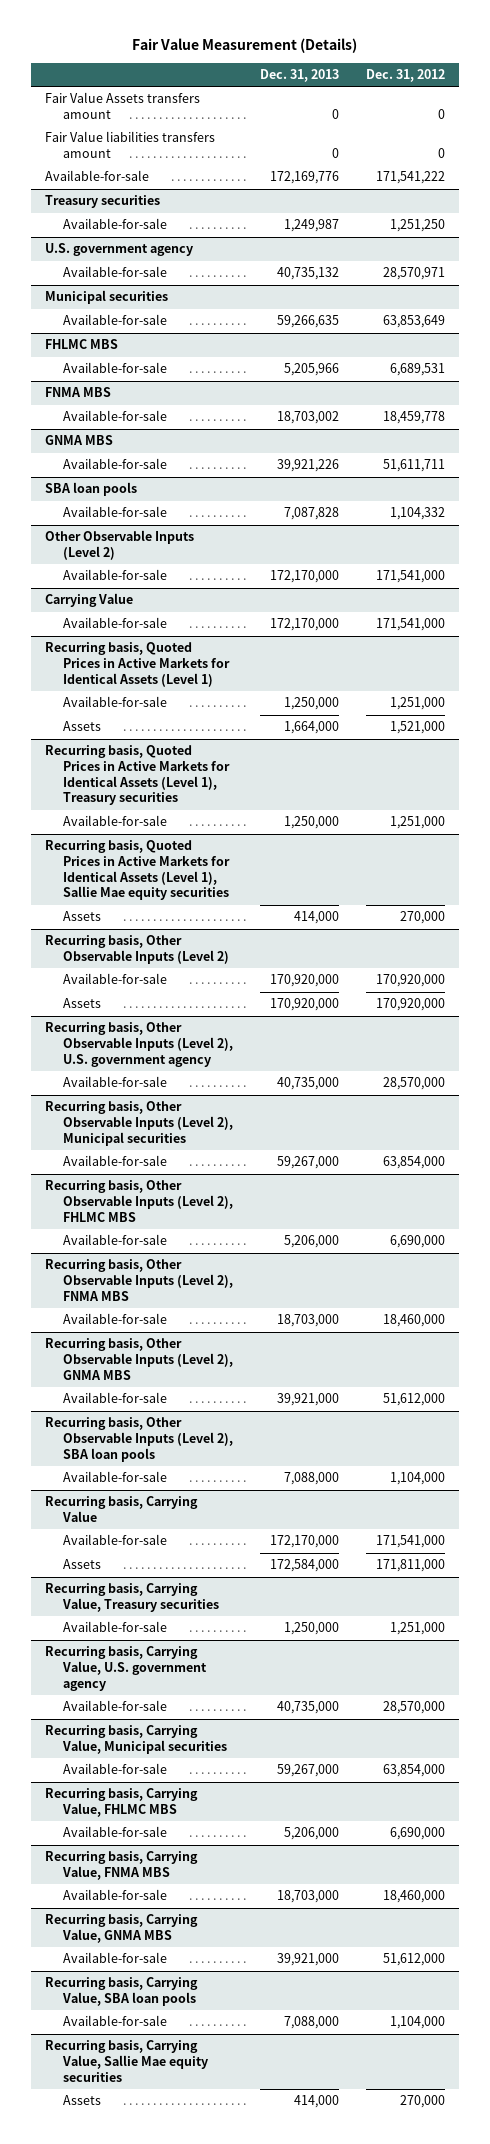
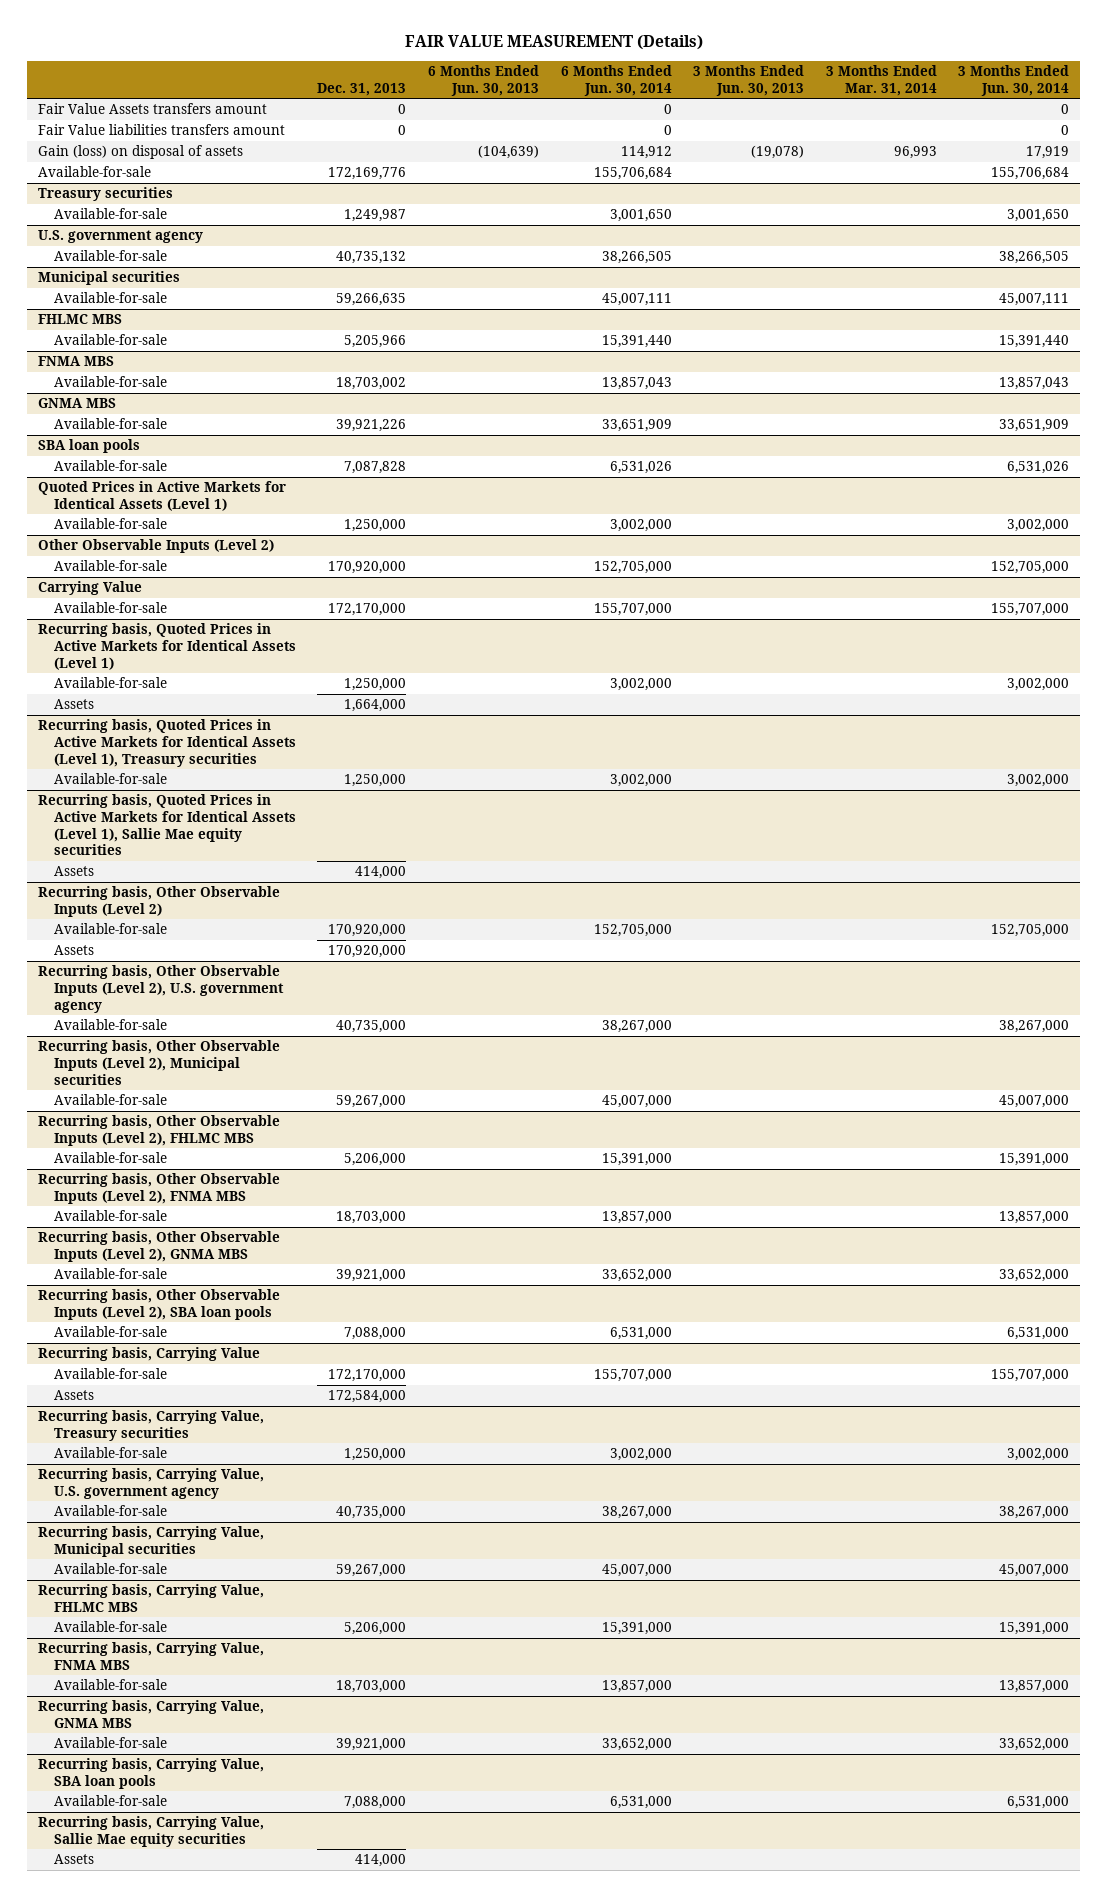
[131,38,357,54] Fair Value Measurement (Details) -> [404,35,703,51] FAIR VALUE MEASUREMENT (Details)
[365,69,445,83] Dec. 31, 2012 -> none
none -> [428,64,540,96] 6 Months Ended Jun. 30, 2013
none -> [560,64,672,96] 6 Months Ended Jun. 30, 2014
none -> [693,64,805,96] 3 Months Ended Jun. 30, 2013
none -> [825,64,937,96] 3 Months Ended Mar. 31, 2014
none -> [958,64,1070,96] 3 Months Ended Jun. 30, 2014
none -> [37,145,243,160] Gain (loss) on disposal of assets
none -> [37,481,286,511] Quoted Prices in Active Markets for Identical Assets (Level 1)
none -> [53,518,167,530] Available-for-sale
[269,570,339,584] 172,170,000 -> [328,561,407,575] 170,920,000

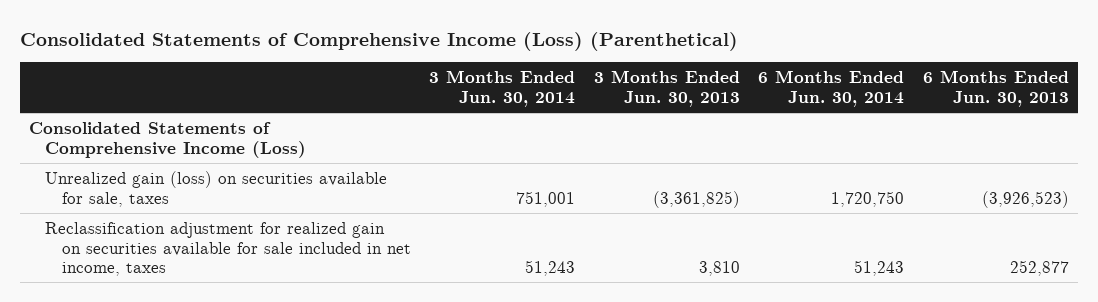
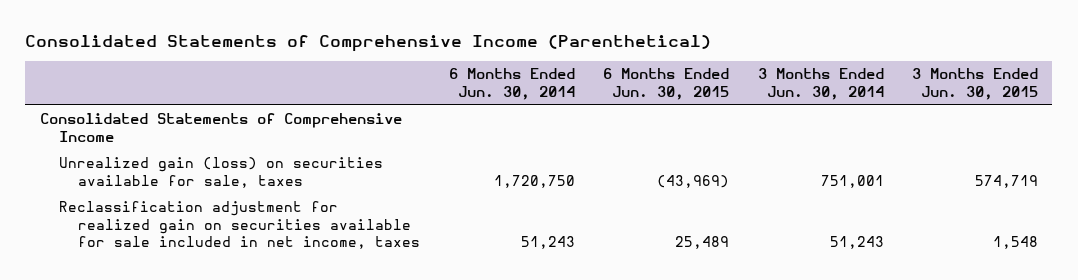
[19,31,738,51] Consolidated Statements of Comprehensive Income (Loss) (Parenthetical) -> [25,34,712,52] Consolidated Statements of Comprehensive Income (Parenthetical)
[593,70,740,108] 3 Months Ended Jun. 30, 2013 -> none
[922,70,1069,108] 6 Months Ended Jun. 30, 2013 -> none
none -> [603,68,730,100] 6 Months Ended Jun. 30, 2015
none -> [912,68,1039,100] 3 Months Ended Jun. 30, 2015
[29,121,307,158] Consolidated Statements of Comprehensive Income (Loss) -> [39,113,402,142] Consolidated Statements of Comprehensive Income

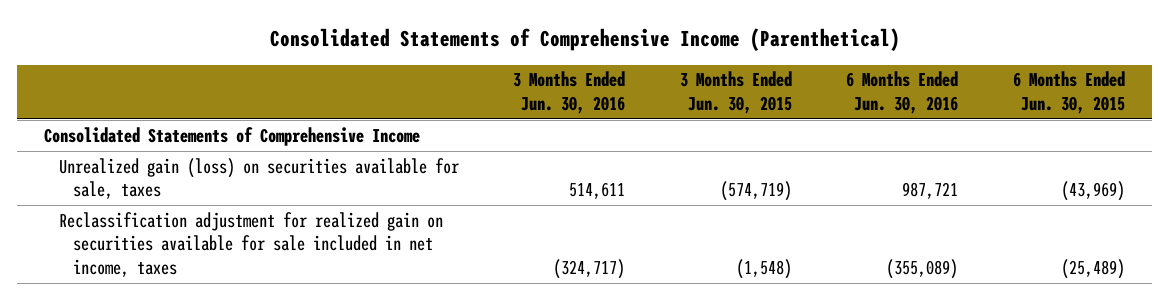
[448,68,575,100] 6 Months Ended Jun. 30, 2014 -> none
[757,68,884,100] 3 Months Ended Jun. 30, 2014 -> none
none -> [513,71,626,114] 3 Months Ended Jun. 30, 2016
none -> [846,71,959,114] 6 Months Ended Jun. 30, 2016
[975,174,1039,188] 574,719 -> [719,181,792,202] (574,719)
[675,236,730,250] 25,489 -> [1061,258,1126,279] (25,489)
[993,236,1039,250] 1,548 -> [735,258,792,279] (1,548)

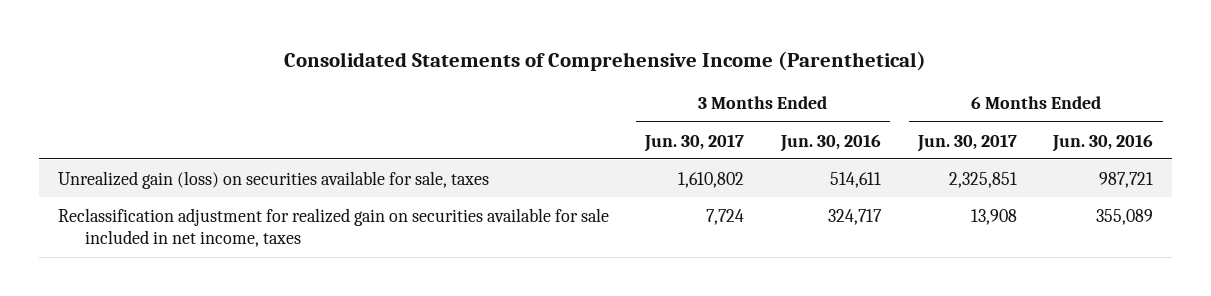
[679,71,792,114] 3 Months Ended Jun. 30, 2015 -> none
[1013,71,1126,114] 6 Months Ended Jun. 30, 2015 -> none
none -> [644,133,745,152] Jun. 30, 2017
none -> [916,133,1017,152] Jun. 30, 2017
[44,126,421,146] Consolidated Statements of Comprehensive Income -> none
[553,258,626,279] (324,717) -> [827,208,882,225] 324,717
[886,258,959,279] (355,089) -> [1096,208,1154,225] 355,089

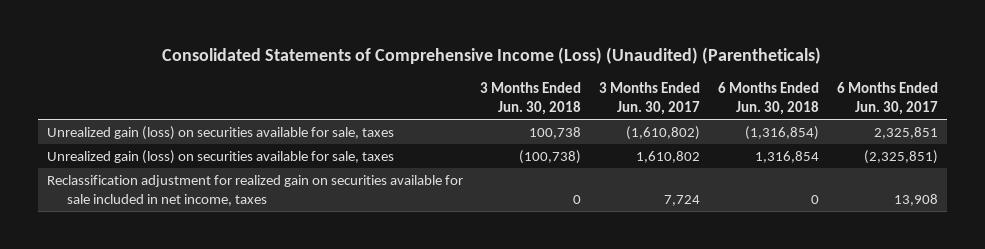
[284,50,927,71] Consolidated Statements of Comprehensive Income (Parenthetical) -> [162,47,822,65] Consolidated Statements of Comprehensive Income (Loss) (Unaudited) (Parentheticals)
[779,133,881,152] Jun. 30, 2016 -> none
[1052,133,1154,152] Jun. 30, 2016 -> none
none -> [480,82,582,116] 3 Months Ended Jun. 30, 2018
none -> [718,82,820,116] 6 Months Ended Jun. 30, 2018
[678,171,745,188] 1,610,802 -> [626,126,701,141] (1,610,802)
none -> [46,150,394,165] Unrealized gain (loss) on securities available for sale, taxes

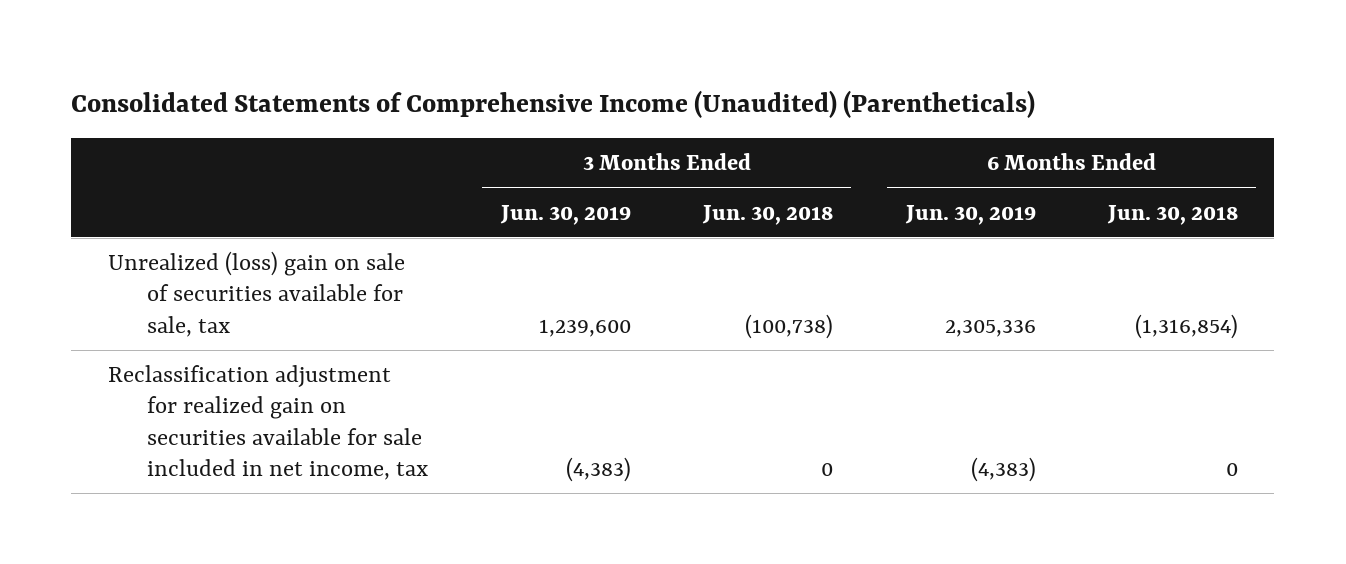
[162,47,822,65] Consolidated Statements of Comprehensive Income (Loss) (Unaudited) (Parentheticals) -> [71,90,1036,119] Consolidated Statements of Comprehensive Income (Unaudited) (Parentheticals)
[599,82,701,116] 3 Months Ended Jun. 30, 2017 -> none
[837,82,939,116] 6 Months Ended Jun. 30, 2017 -> none
none -> [499,204,631,225] Jun. 30, 2019
none -> [904,204,1036,225] Jun. 30, 2019
[46,150,394,165] Unrealized gain (loss) on securities available for sale, taxes -> none
[46,126,394,141] Unrealized gain (loss) on securities available for sale, taxes -> [107,251,405,337] Unrealized (loss) gain on sale of securities available for sale, tax
[529,127,582,140] 100,738 -> [745,313,834,339] (100,738)
[46,175,463,206] Reclassification adjustment for realized gain on securities available for sale included in net income, taxes -> [107,365,429,481] Reclassification adjustment for realized gain on securities available for sale included in net income, tax

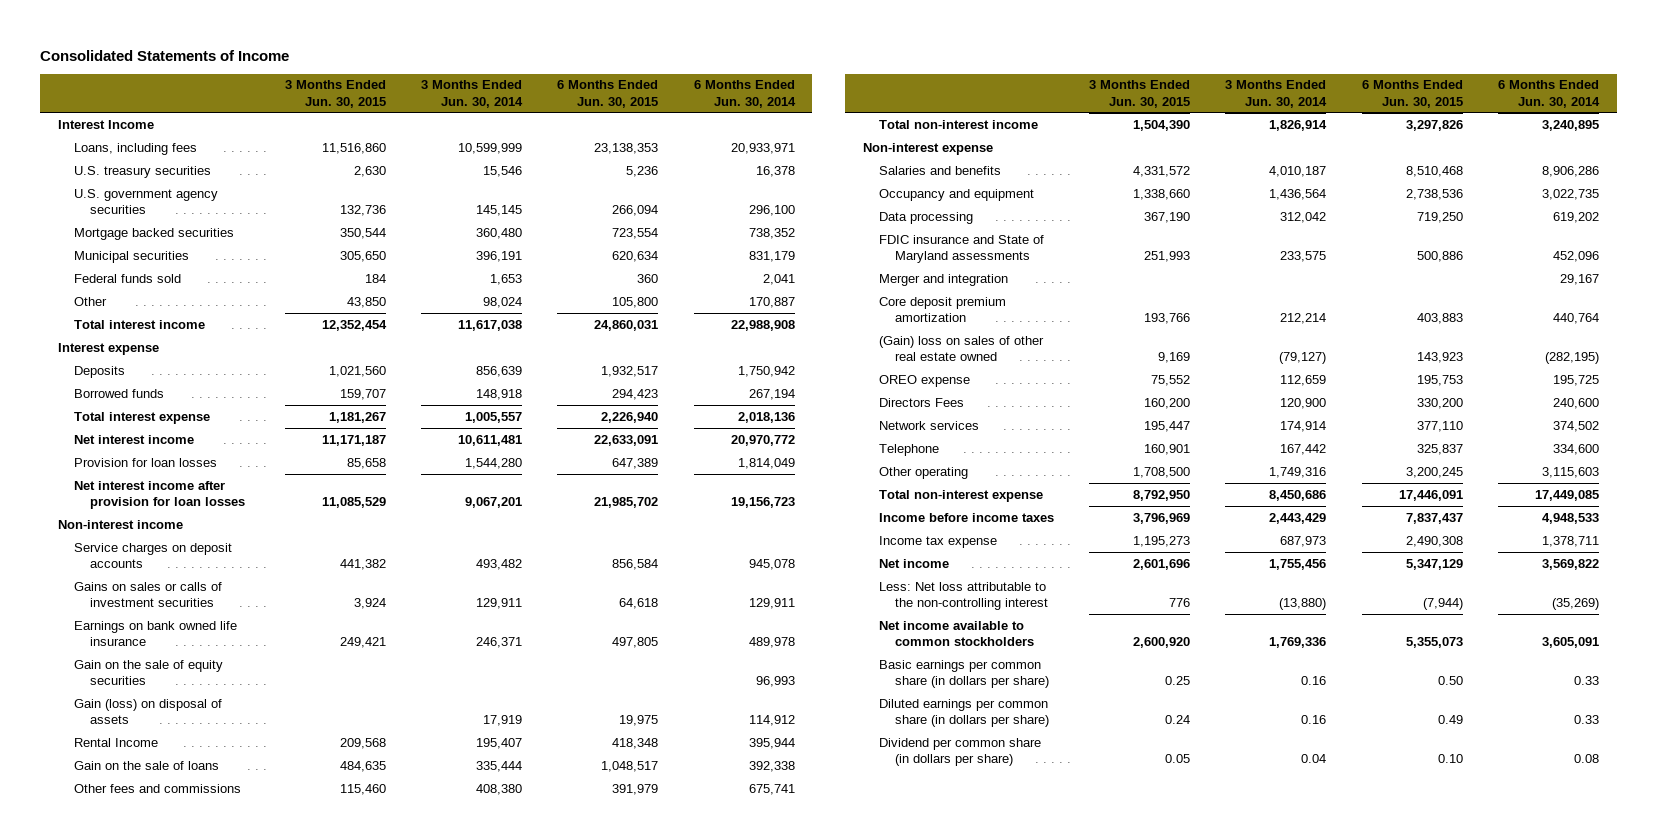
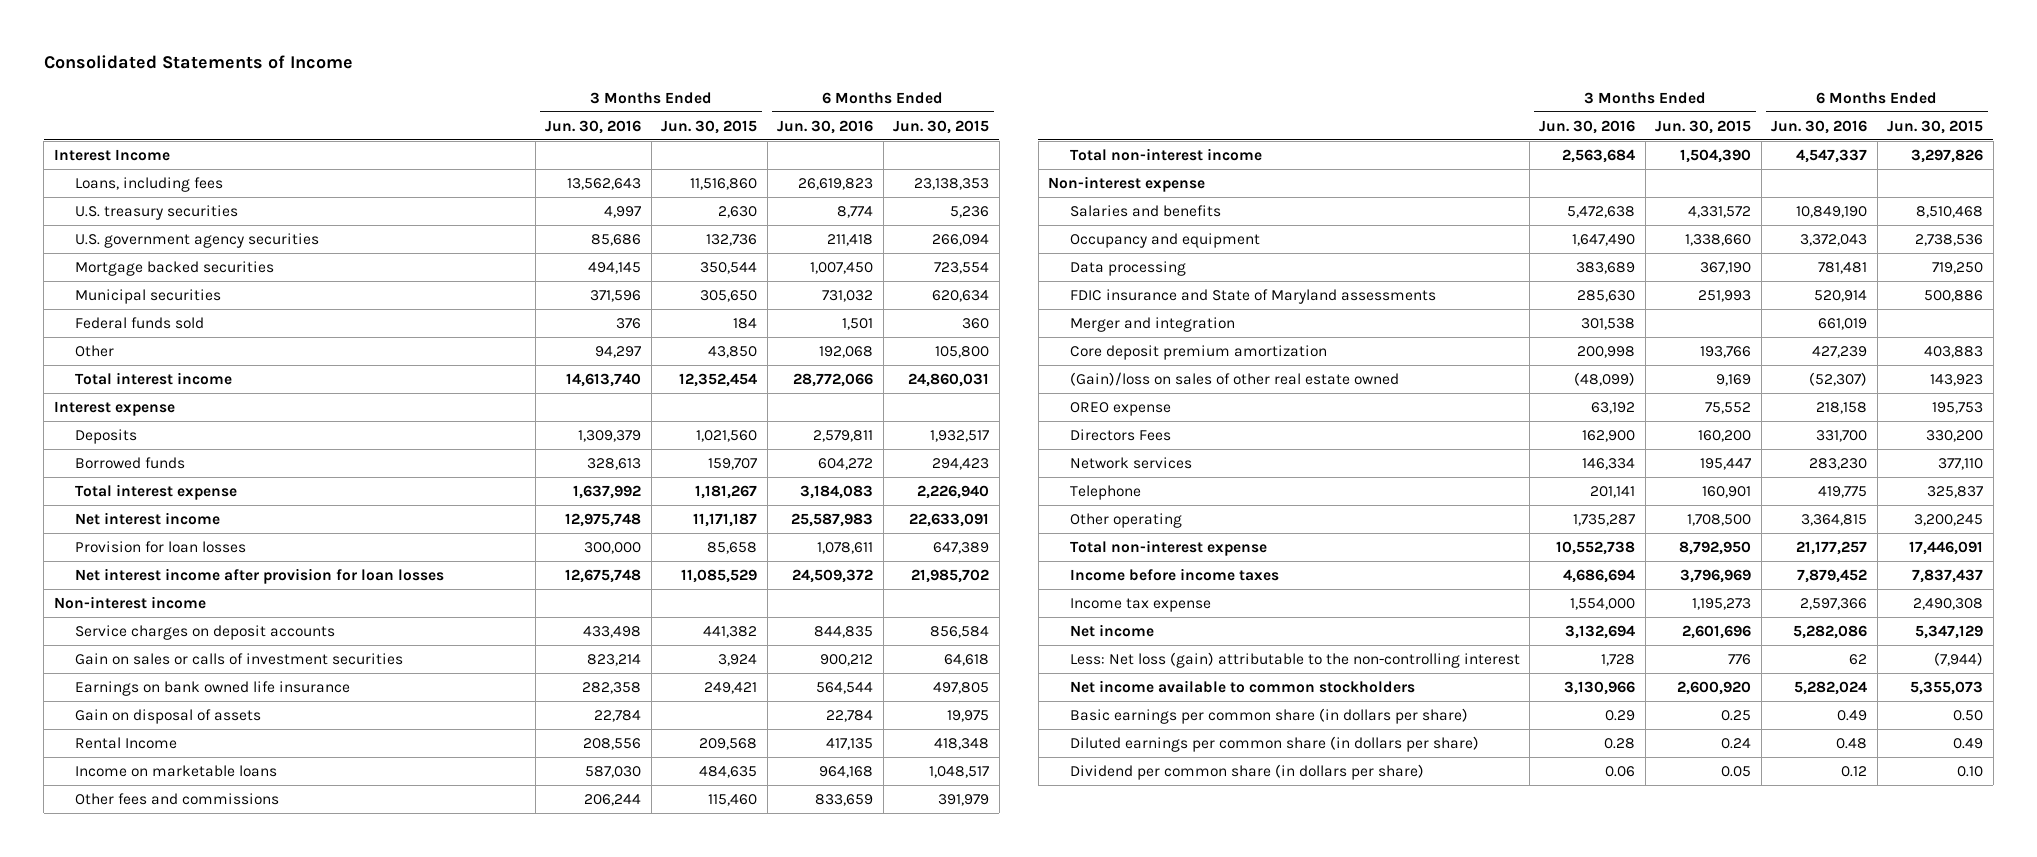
[420,80,523,108] 3 Months Ended Jun. 30, 2014 -> none
[693,80,796,108] 6 Months Ended Jun. 30, 2014 -> none
none -> [545,119,642,134] Jun. 30, 2016
none -> [777,119,874,134] Jun. 30, 2016
[74,581,223,608] Gains on sales or calls of investment securities -> [75,652,404,665] Gain on sales or calls of investment securities
[74,659,224,686] Gain on the sale of equity securities -> none
[74,698,223,725] Gain (loss) on disposal of assets -> [75,708,262,724] Gain on disposal of assets
[74,760,220,770] Gain on the sale of loans -> [75,764,278,777] Income on marketable loans
[878,335,1044,362] (Gain) loss on sales of other real estate owned -> [1069,371,1399,386] (Gain)/loss on sales of other real estate owned
[878,581,1048,611] Less: Net loss attributable to the non-controlling interest -> [1069,651,1520,668] Less: Net loss (gain) attributable to the non-controlling interest

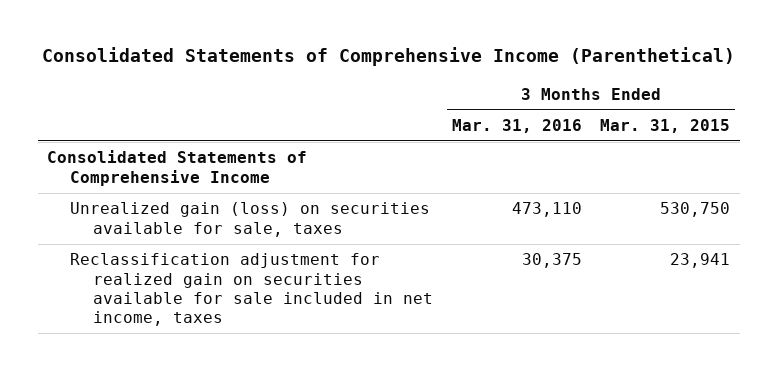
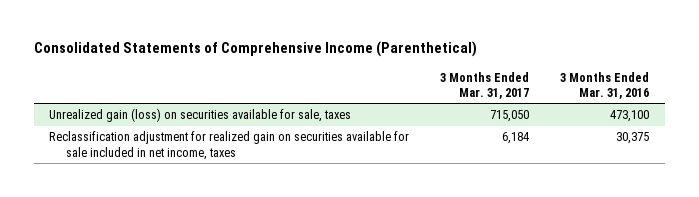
[600,118,731,133] Mar. 31, 2015 -> none
none -> [440,71,530,99] 3 Months Ended Mar. 31, 2017
[47,150,308,186] Consolidated Statements of Comprehensive Income -> none
[511,202,582,218] 473,110 -> [610,110,650,123] 473,100

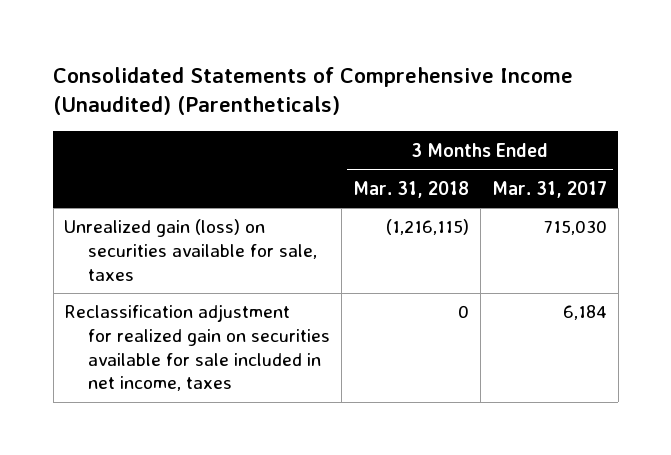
[33,41,477,58] Consolidated Statements of Comprehensive Income (Parenthetical) -> [53,66,574,116] Consolidated Statements of Comprehensive Income (Unaudited) (Parentheticals)
[560,71,650,99] 3 Months Ended Mar. 31, 2016 -> none
none -> [353,180,470,198] Mar. 31, 2018
[490,110,530,123] 715,050 -> [543,220,607,236] 715,030

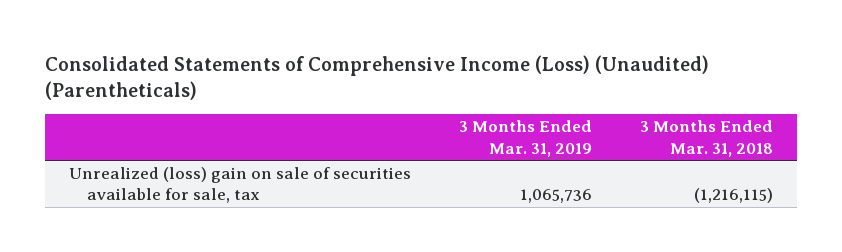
[53,66,574,116] Consolidated Statements of Comprehensive Income (Unaudited) (Parentheticals) -> [44,54,709,101] Consolidated Statements of Comprehensive Income (Loss) (Unaudited) (Parentheticals)
[491,180,607,198] Mar. 31, 2017 -> none
none -> [459,120,593,157] 3 Months Ended Mar. 31, 2019
[64,304,331,392] Reclassification adjustment for realized gain on securities available for sale included in net income, taxes -> none
[64,219,318,281] Unrealized gain (loss) on securities available for sale, taxes -> [68,167,411,204] Unrealized (loss) gain on sale of securities available for sale, tax

